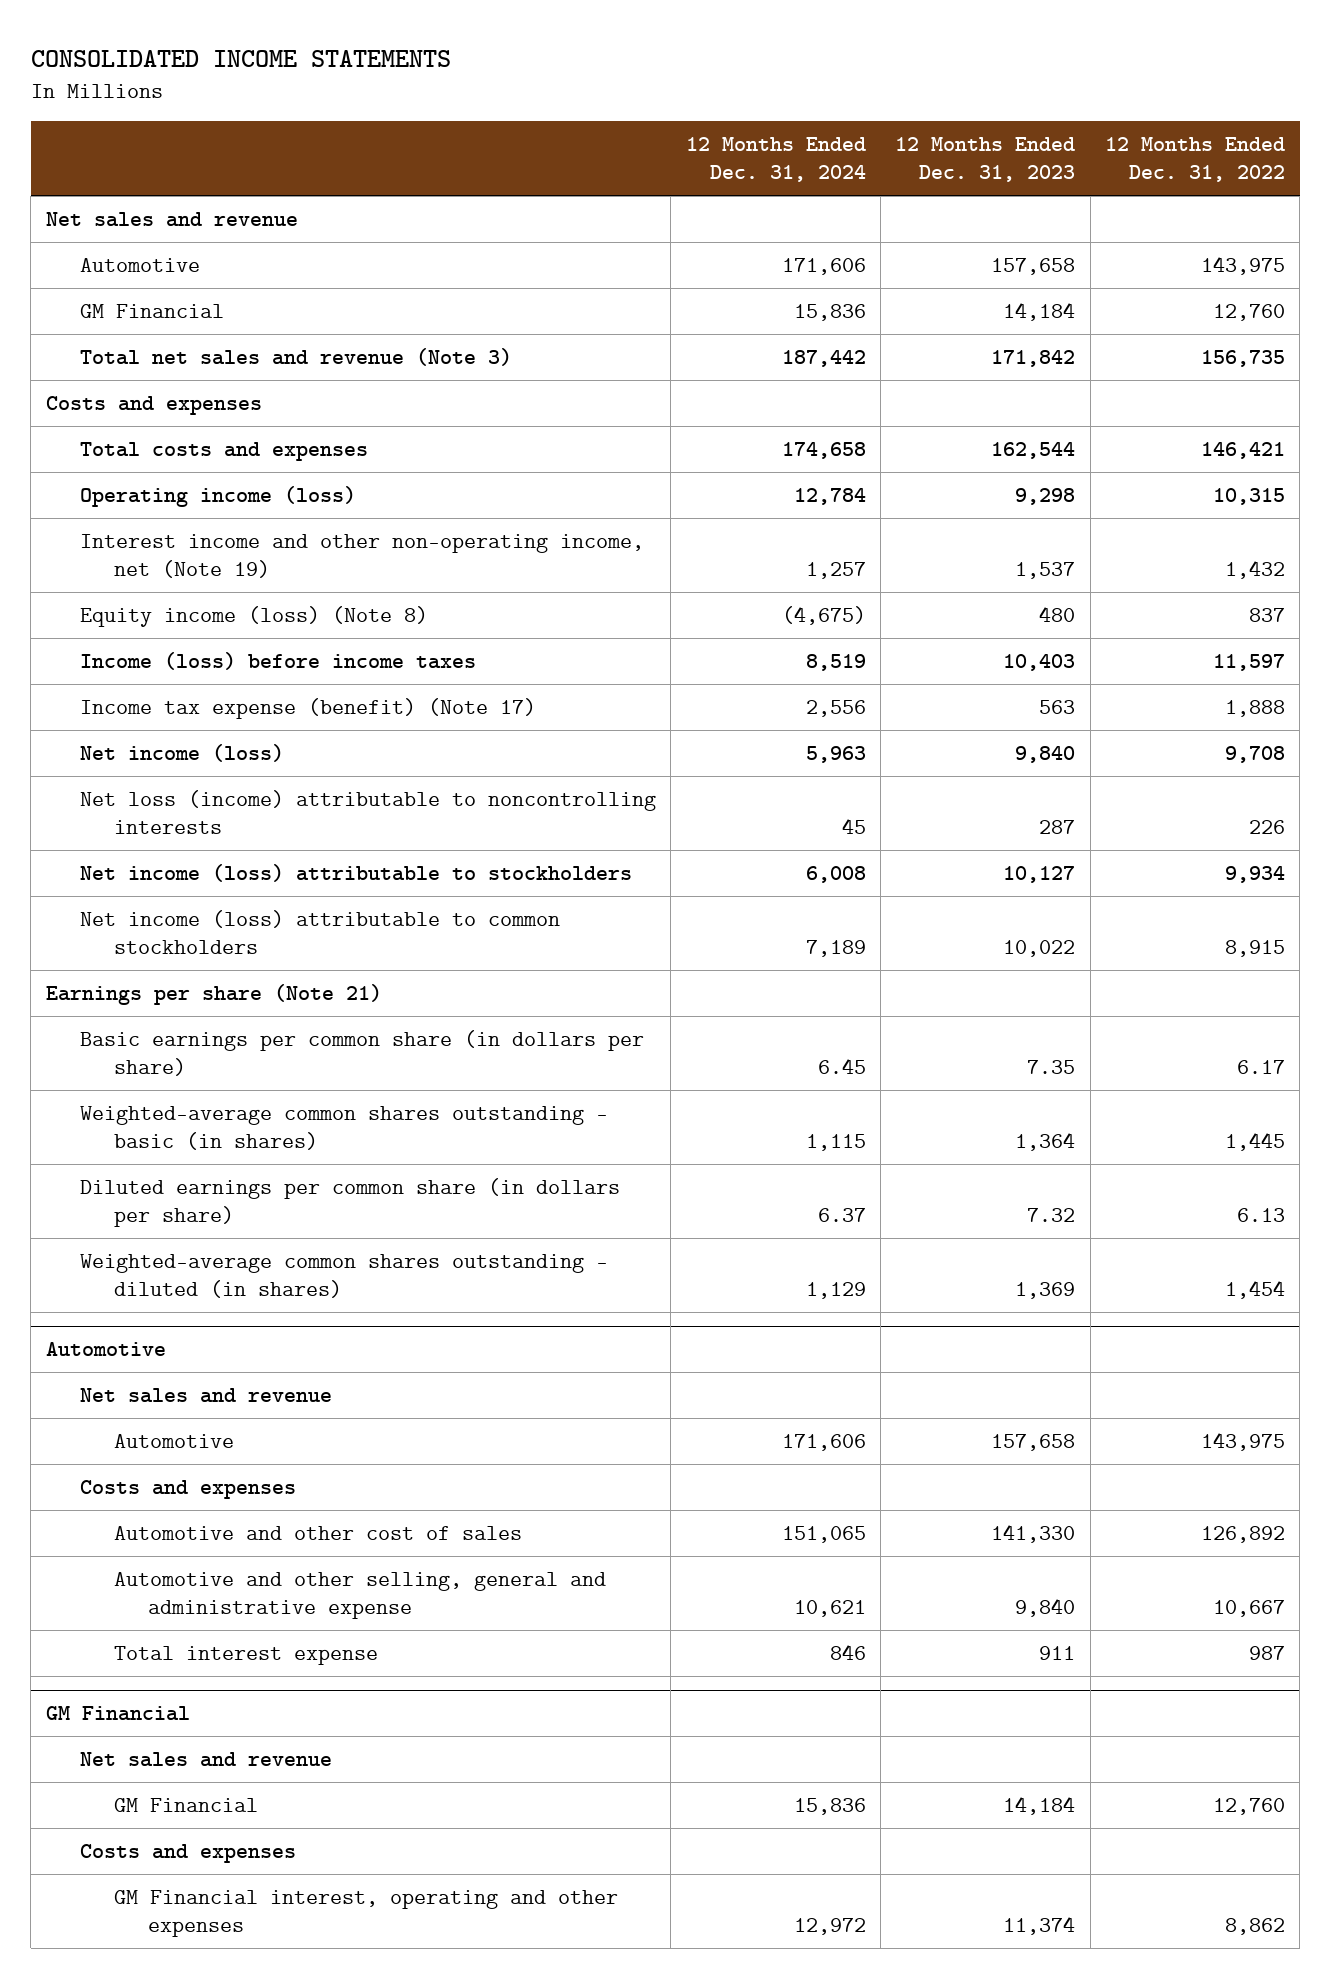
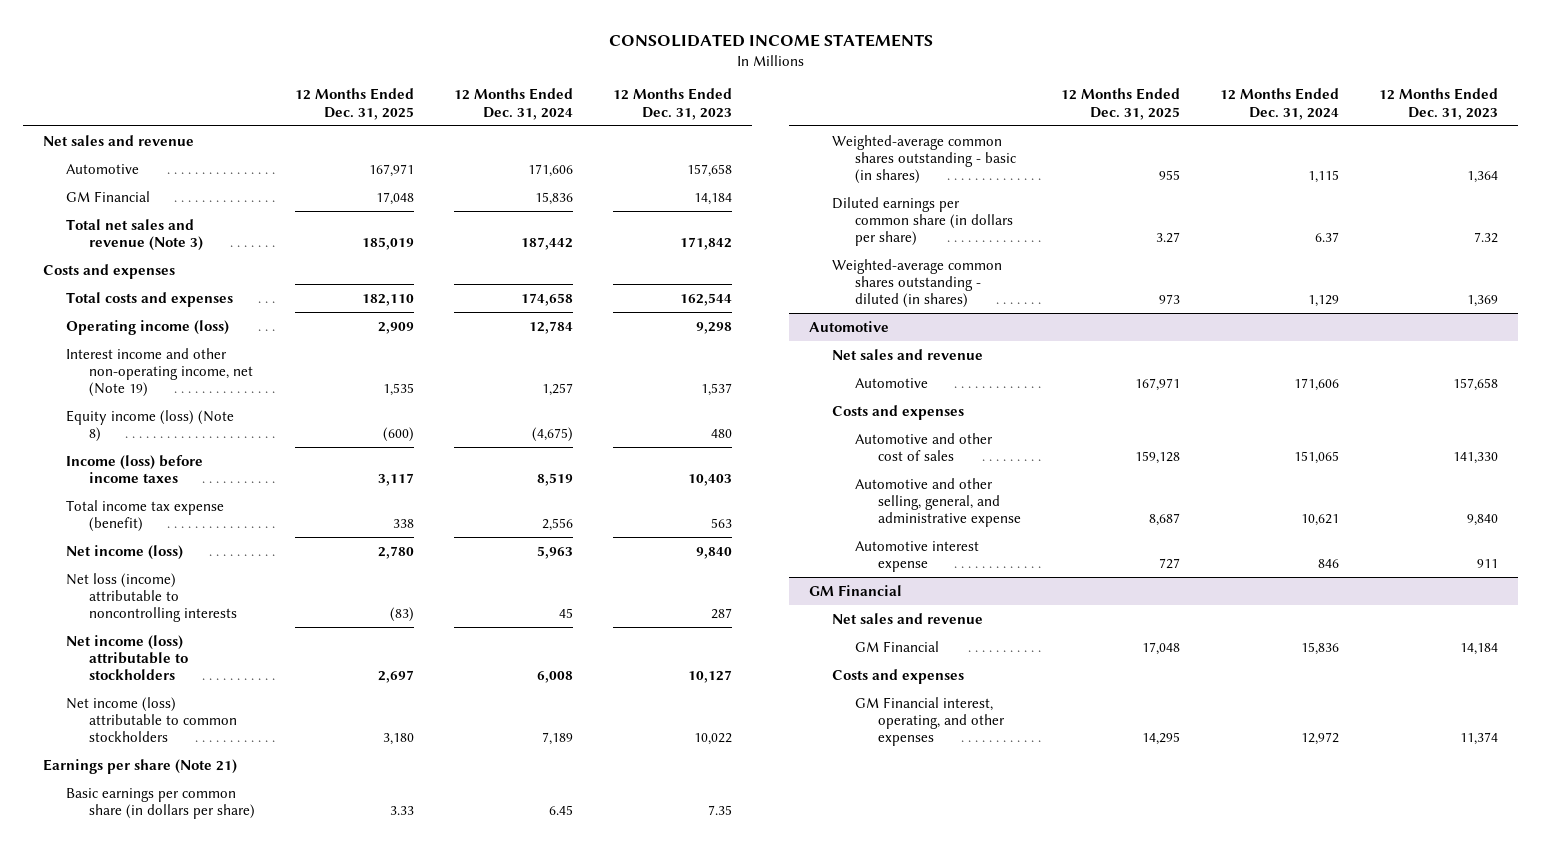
[1105,136,1286,183] 12 Months Ended Dec. 31, 2022 -> none
none -> [295,88,415,120] 12 Months Ended Dec. 31, 2025
[80,697,537,719] Income tax expense (benefit) (Note 17) -> [66,499,225,532] Total income tax expense (benefit)
[114,1571,607,1620] Automotive and other selling, general and administrative expense -> [855,477,1022,528] Automotive and other selling, general, and administrative expense
[114,1645,379,1665] Total interest expense -> [855,540,980,572] Automotive interest expense
[114,1889,619,1938] GM Financial interest, operating and other expenses -> [855,696,1006,747] GM Financial interest, operating, and other expenses

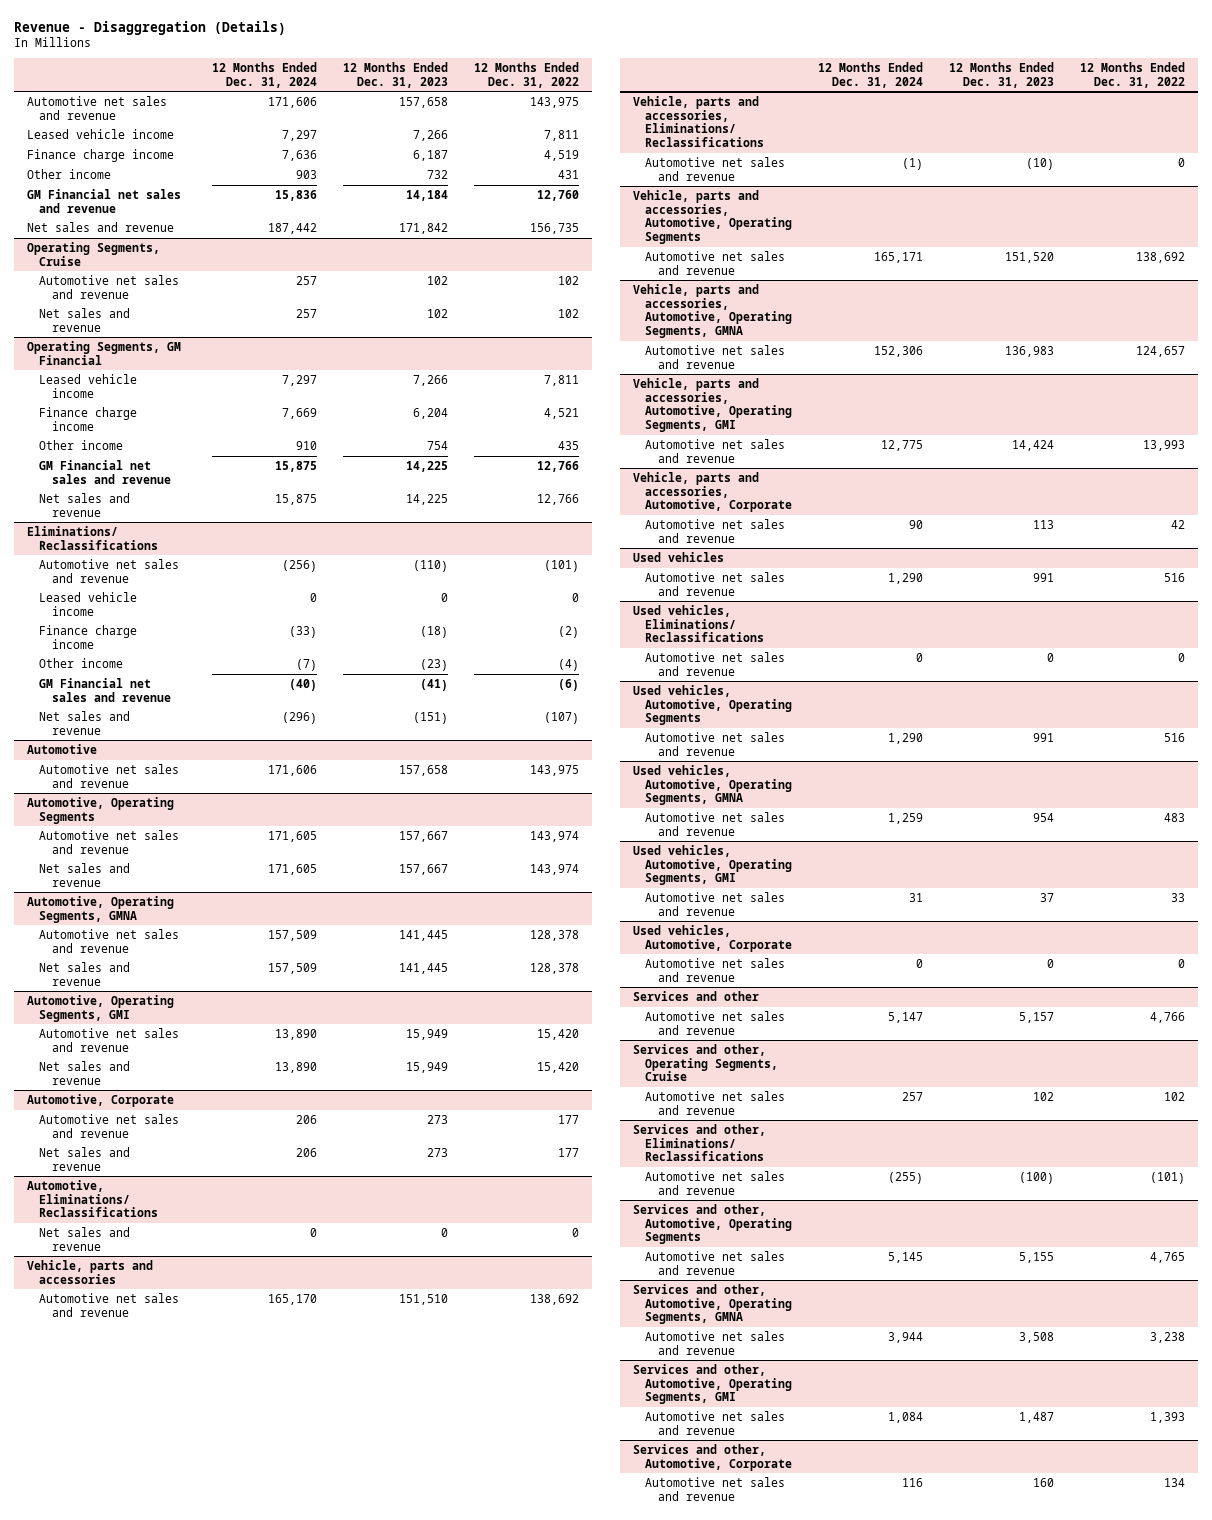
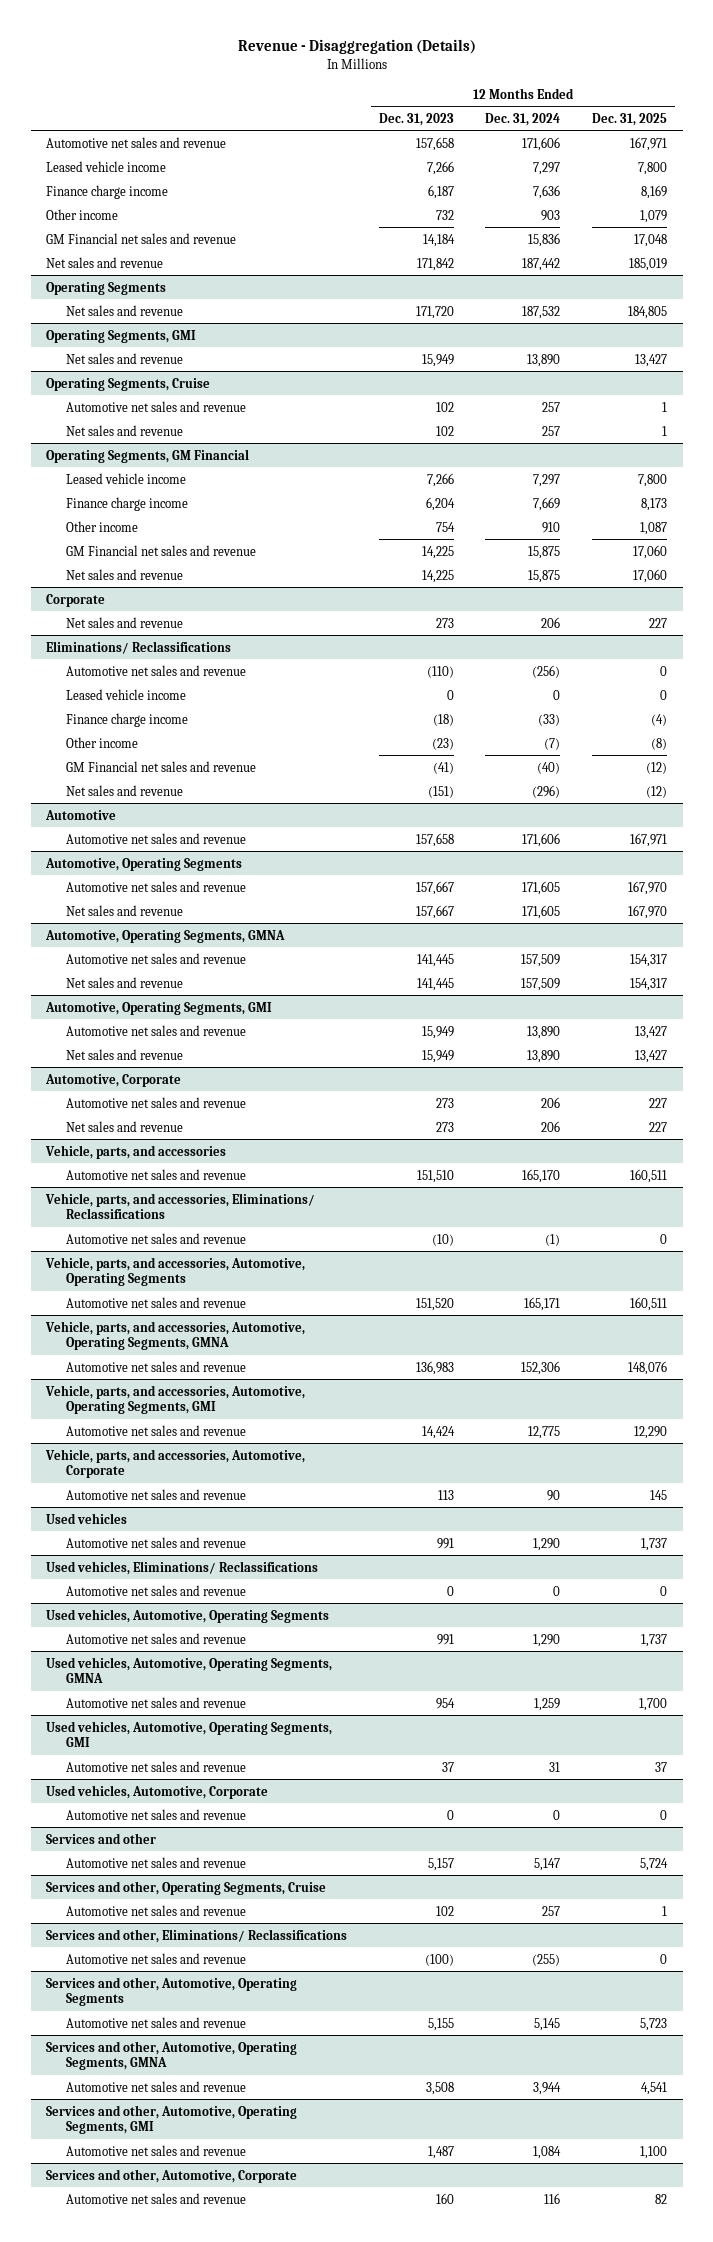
[473,61,579,88] 12 Months Ended Dec. 31, 2022 -> none
none -> [591,112,667,126] Dec. 31, 2025
none -> [46,281,167,295] Operating Segments
none -> [65,304,183,316] Net sales and revenue
none -> [46,329,197,343] Operating Segments, GMI
none -> [65,352,183,364] Net sales and revenue
none -> [46,593,106,607] Corporate
none -> [65,616,183,628] Net sales and revenue
[26,1179,159,1218] Automotive, Eliminations/ Reclassifications -> none
[39,1226,131,1251] Net sales and revenue -> none
[26,1259,153,1284] Vehicle, parts and accessories -> [45,1144,227,1159] Vehicle, parts, and accessories
[632,95,765,148] Vehicle, parts and accessories, Eliminations/ Reclassifications -> [45,1192,316,1220] Vehicle, parts, and accessories, Eliminations/ Reclassifications
[632,189,793,245] Vehicle, parts and accessories, Automotive, Operating Segments -> [45,1256,306,1287] Vehicle, parts, and accessories, Automotive, Operating Segments
[632,283,793,339] Vehicle, parts and accessories, Automotive, Operating Segments, GMNA -> [45,1320,306,1351] Vehicle, parts, and accessories, Automotive, Operating Segments, GMNA
[632,377,793,433] Vehicle, parts and accessories, Automotive, Operating Segments, GMI -> [45,1384,306,1415] Vehicle, parts, and accessories, Automotive, Operating Segments, GMI
[632,471,793,513] Vehicle, parts and accessories, Automotive, Corporate -> [45,1448,306,1479] Vehicle, parts, and accessories, Automotive, Corporate

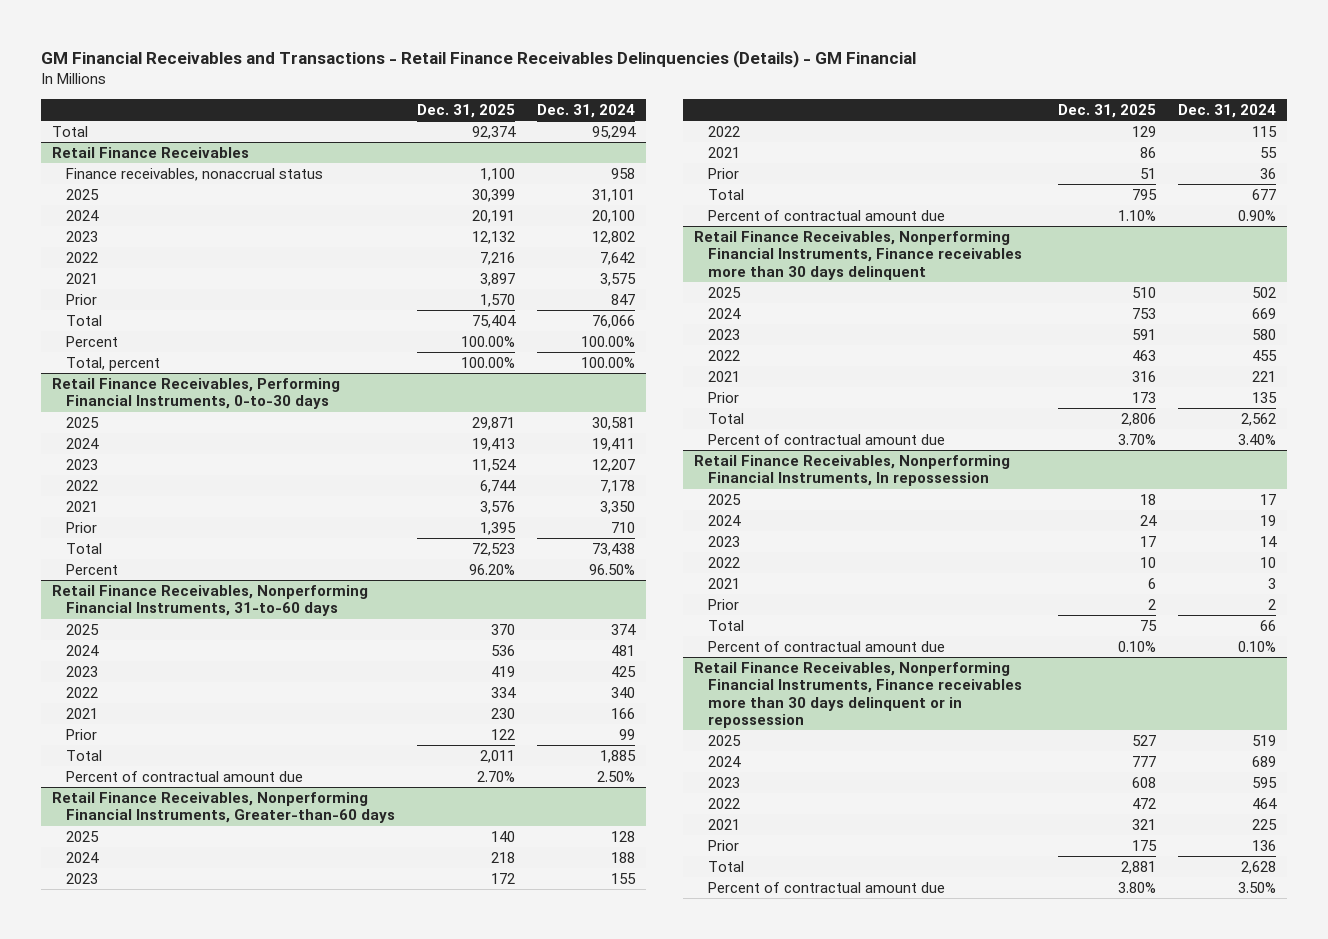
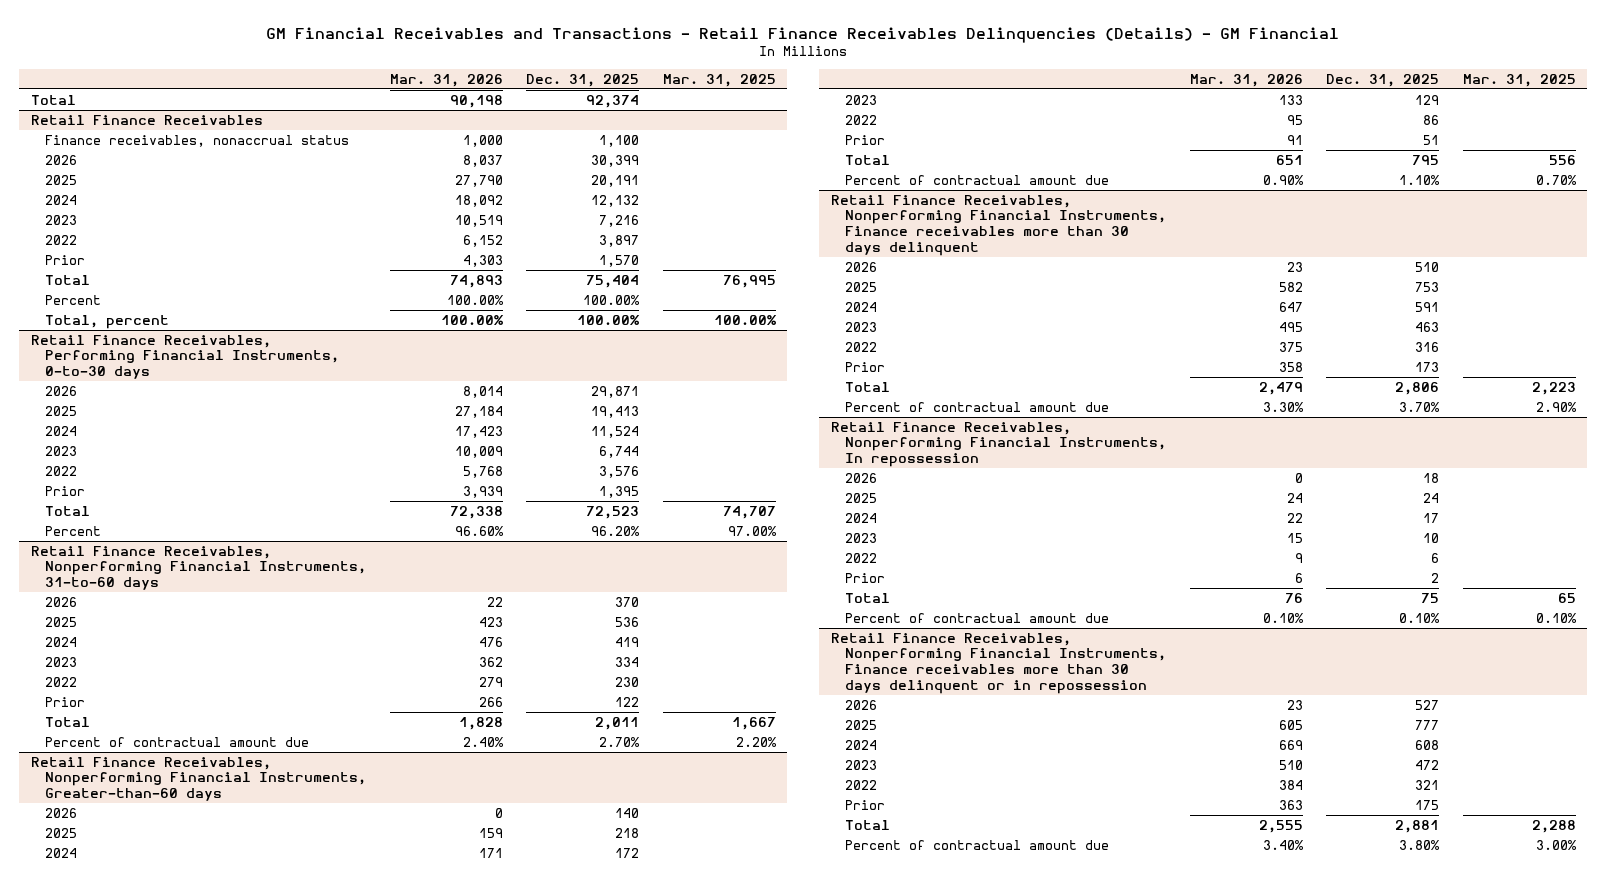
[536,104,635,119] Dec. 31, 2024 -> none
none -> [389,73,503,87] Mar. 31, 2026
none -> [662,73,776,87] Mar. 31, 2025
[65,272,98,284] 2021 -> none
none -> [45,154,78,165] 2026
[471,188,515,202] 30,399 -> [591,174,640,187] 20,191
[471,209,515,223] 20,191 -> [591,194,640,207] 12,132
[471,230,515,244] 12,132 -> [599,214,640,227] 7,216
[479,251,515,265] 7,216 -> [599,234,640,247] 3,897
[65,500,98,512] 2021 -> none
none -> [45,385,78,396] 2026
[471,416,515,430] 29,871 -> [591,405,640,418] 19,413
[471,437,515,451] 19,413 -> [591,425,640,438] 11,524
[471,458,516,472] 11,524 -> [599,445,640,458] 6,744
[479,479,516,493] 6,744 -> [599,465,640,478] 3,576
[65,707,98,719] 2021 -> none
none -> [45,596,78,607] 2026
[490,623,515,635] 370 -> [615,616,640,627] 536
[490,644,515,656] 536 -> [615,636,640,647] 419
[490,665,515,677] 419 -> [615,656,640,667] 334
[490,686,516,698] 334 -> [615,676,640,687] 230
[707,146,740,158] 2021 -> none
none -> [45,807,78,818] 2026
[490,830,515,842] 140 -> [615,827,640,838] 218
[490,851,515,863] 218 -> [615,847,640,858] 172
[490,872,515,884] 172 -> [1415,94,1440,105] 129
[1132,125,1157,137] 129 -> [1423,114,1440,125] 86
[707,370,740,382] 2021 -> none
none -> [845,261,878,272] 2026
[1132,286,1157,298] 510 -> [1415,281,1440,292] 753
[1132,307,1157,319] 753 -> [1415,301,1440,312] 591
[1132,328,1157,340] 591 -> [1415,321,1440,332] 463
[1132,349,1157,361] 463 -> [1415,341,1440,352] 316
[707,577,740,589] 2021 -> none
none -> [845,472,878,483] 2026
[1140,493,1157,505] 18 -> [1423,492,1440,503] 24
[1140,514,1158,526] 24 -> [1423,512,1440,523] 17
[1140,535,1157,547] 17 -> [1423,532,1440,543] 10
[1140,556,1157,568] 10 -> [1431,552,1440,563] 6
[707,818,740,830] 2021 -> none
none -> [845,699,878,710] 2026
[1132,734,1157,746] 527 -> [1415,719,1440,730] 777
[1132,755,1157,767] 777 -> [1415,739,1440,750] 608
[1132,776,1157,788] 608 -> [1415,759,1440,770] 472
[1132,797,1157,809] 472 -> [1415,779,1440,790] 321

